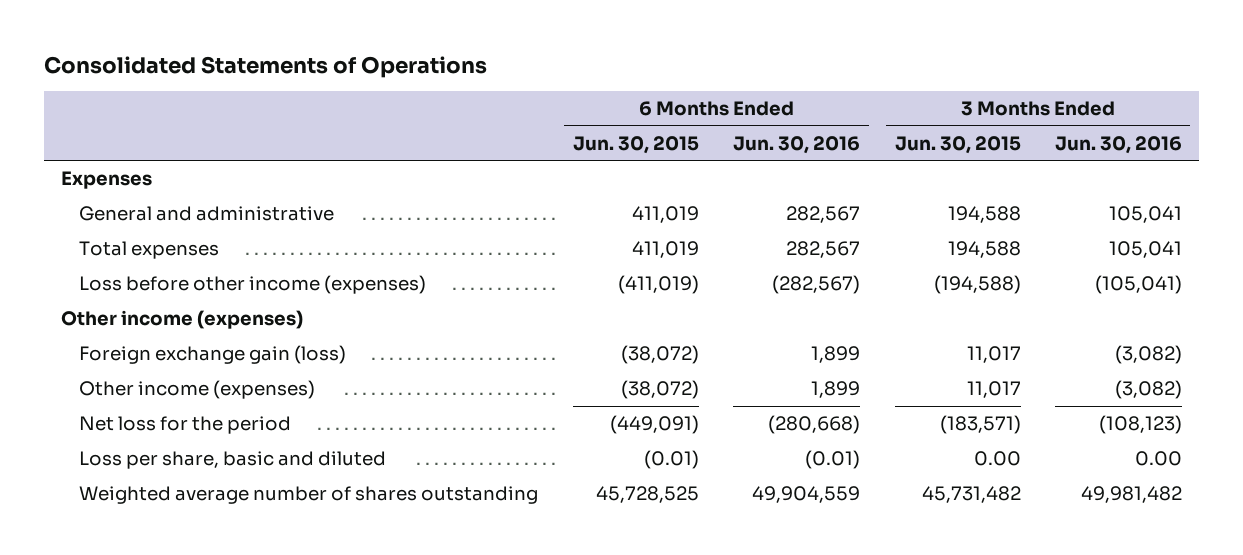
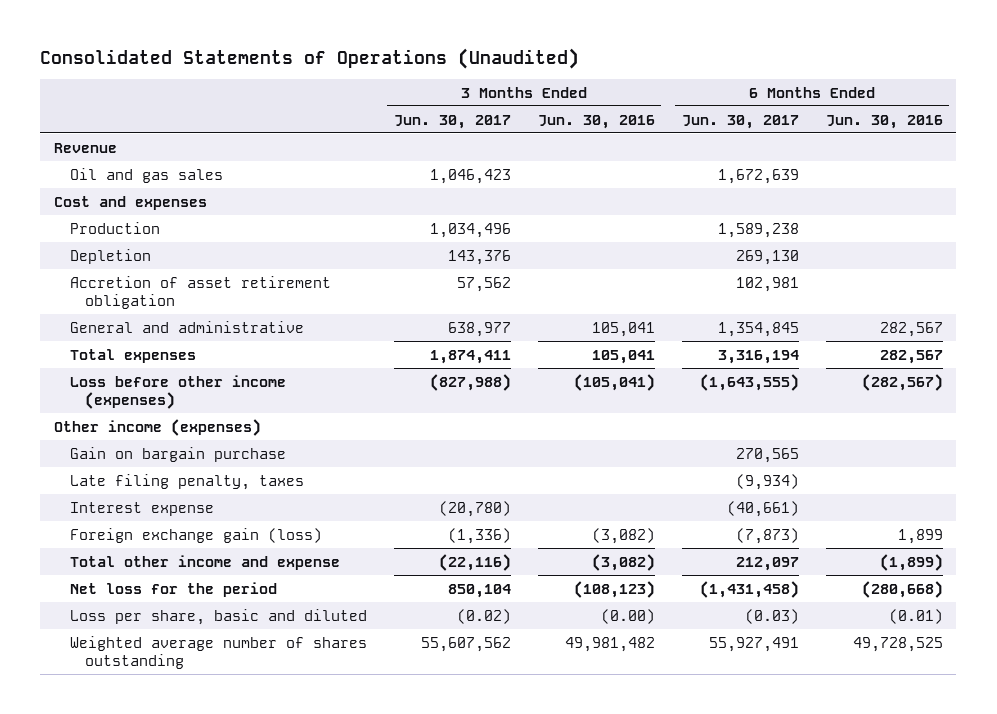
[43,55,487,78] Consolidated Statements of Operations -> [40,47,580,69] Consolidated Statements of Operations (Unaudited)
[572,135,699,154] Jun. 30, 2015 -> none
[894,135,1021,154] Jun. 30, 2015 -> none
none -> [393,114,511,129] Jun. 30, 2017
none -> [681,114,799,129] Jun. 30, 2017
none -> [53,142,117,153] Revenue
none -> [69,167,223,183] Oil and gas sales
[60,171,152,190] Expenses -> [53,195,207,210] Cost and expenses
none -> [69,221,160,234] Production
none -> [69,248,151,264] Depletion
none -> [69,275,331,309] Accretion of asset retirement obligation
none -> [69,446,286,462] Gain on bargain purchase
none -> [69,473,304,490] Late filing penalty, taxes
none -> [69,501,214,516] Interest expense
[79,380,316,400] Other income (expenses) -> [69,554,340,570] Total other income and expense
[811,381,861,399] 1,899 -> [879,553,943,571] (1,899)
[1134,451,1182,467] 0.00 -> [600,608,655,624] (0.00)
[752,486,861,504] 49,904,559 -> [852,636,943,652] 49,728,525

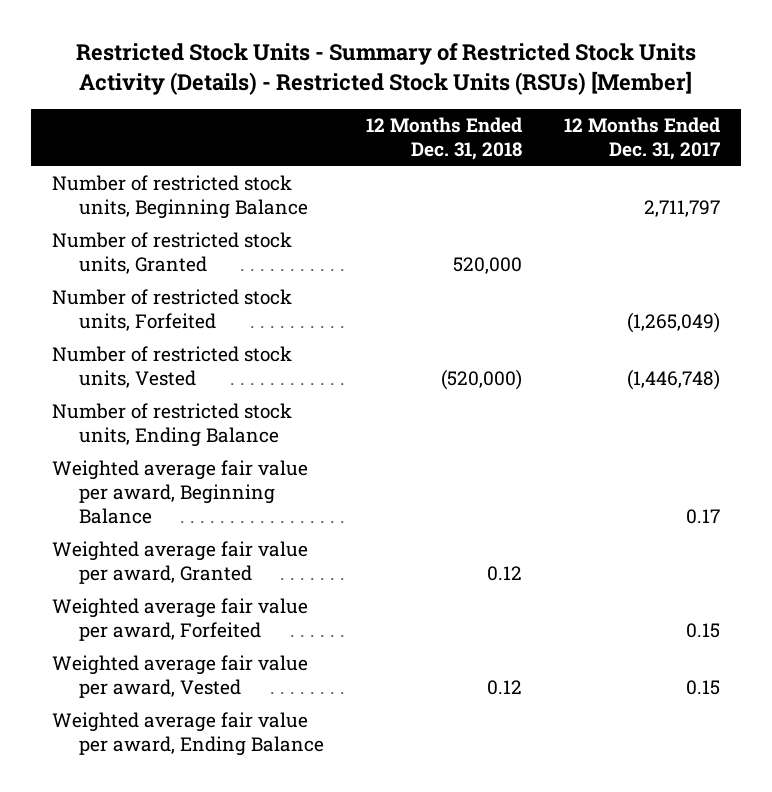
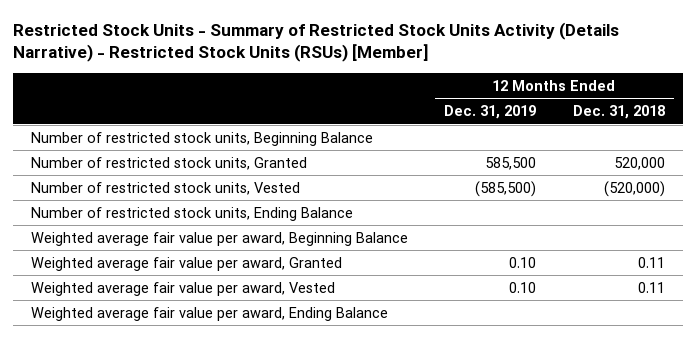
[75,43,696,95] Restricted Stock Units - Summary of Restricted Stock Units Activity (Details) - Restricted Stock Units (RSUs) [Member] -> [12,21,619,63] Restricted Stock Units - Summary of Restricted Stock Units Activity (Details Narrative) - Restricted Stock Units (RSUs) [Member]
[563,117,720,161] 12 Months Ended Dec. 31, 2017 -> none
none -> [444,105,537,120] Dec. 31, 2019
[51,289,292,332] Number of restricted stock units, Forfeited -> none
[51,598,308,642] Weighted average fair value per award, Forfeited -> none
[486,566,522,582] 0.12 -> [637,256,665,268] 0.11
[486,680,522,696] 0.12 -> [637,281,665,293] 0.11

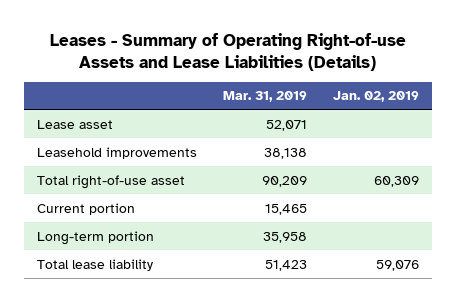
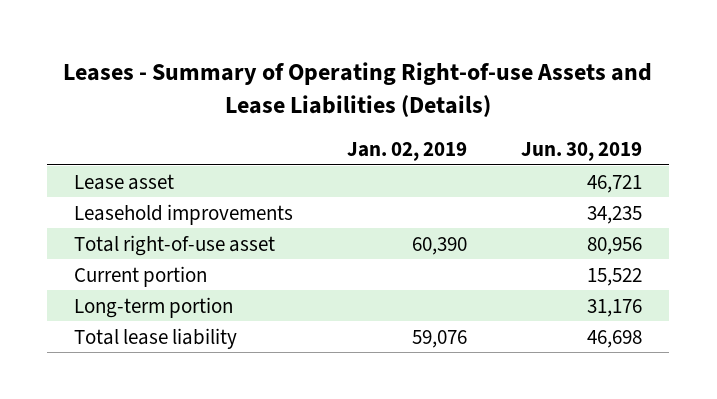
[222,91,307,103] Mar. 31, 2019 -> none
none -> [521,142,643,162] Jun. 30, 2019
[374,175,420,187] 60,309 -> [412,236,468,255] 60,390

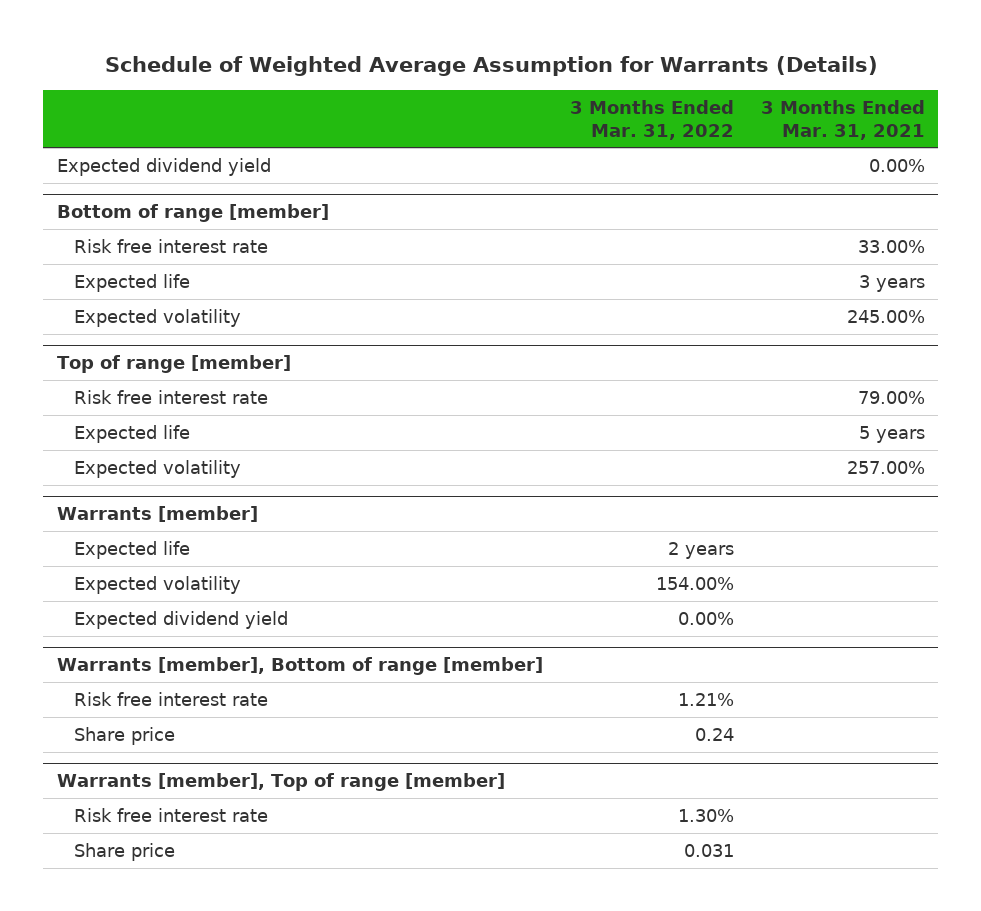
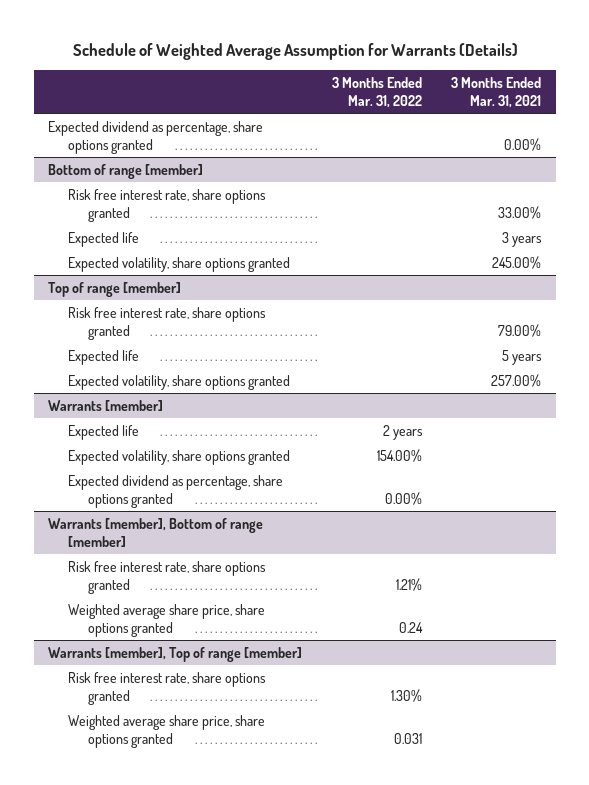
[56,157,271,176] Expected dividend yield -> [48,120,264,154] Expected dividend as percentage, share options granted
[74,238,269,253] Risk free interest rate -> [68,188,267,222] Risk free interest rate, share options granted
[74,308,242,327] Expected volatility -> [68,256,291,272] Expected volatility, share options granted
[74,389,269,404] Risk free interest rate -> [68,306,267,340] Risk free interest rate, share options granted
[74,459,242,478] Expected volatility -> [68,374,291,390] Expected volatility, share options granted
[74,575,242,594] Expected volatility -> [68,449,291,465] Expected volatility, share options granted
[74,610,289,629] Expected dividend yield -> [68,474,284,508] Expected dividend as percentage, share options granted
[74,691,269,706] Risk free interest rate -> [68,560,267,594] Risk free interest rate, share options granted
[74,726,176,745] Share price -> [68,603,266,637] Weighted average share price, share options granted
[74,807,269,822] Risk free interest rate -> [68,671,267,705] Risk free interest rate, share options granted
[74,842,176,861] Share price -> [68,714,266,748] Weighted average share price, share options granted

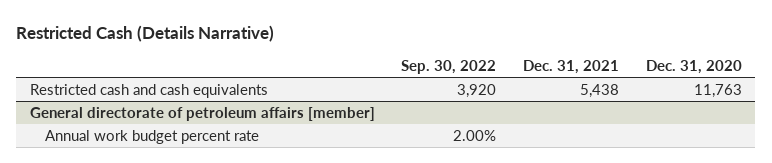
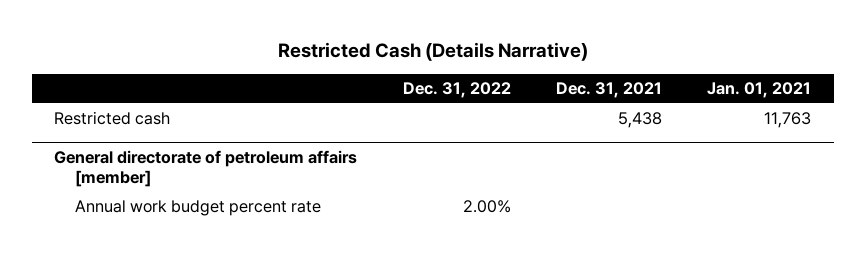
[401,60,497,75] Sep. 30, 2022 -> none
[646,60,743,75] Dec. 31, 2020 -> none
none -> [402,82,511,99] Dec. 31, 2022
none -> [707,82,812,99] Jan. 01, 2021
[29,83,268,98] Restricted cash and cash equivalents -> [54,111,171,126] Restricted cash

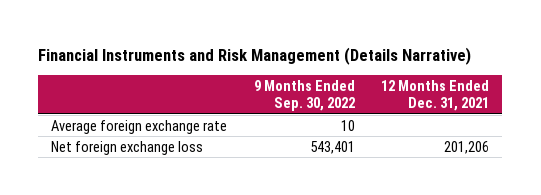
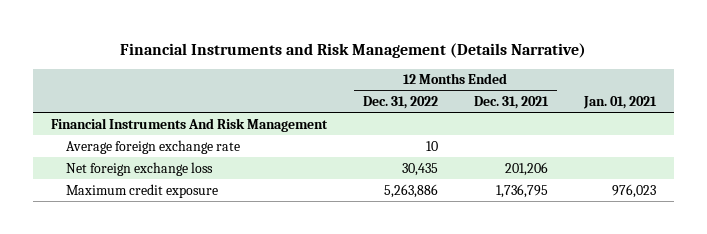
[253,79,355,112] 9 Months Ended Sep. 30, 2022 -> none
none -> [362,96,438,110] Dec. 31, 2022
none -> [582,96,657,110] Jan. 01, 2021
none -> [50,117,328,132] Financial Instruments And Risk Management
none -> [66,183,219,198] Maximum credit exposure

